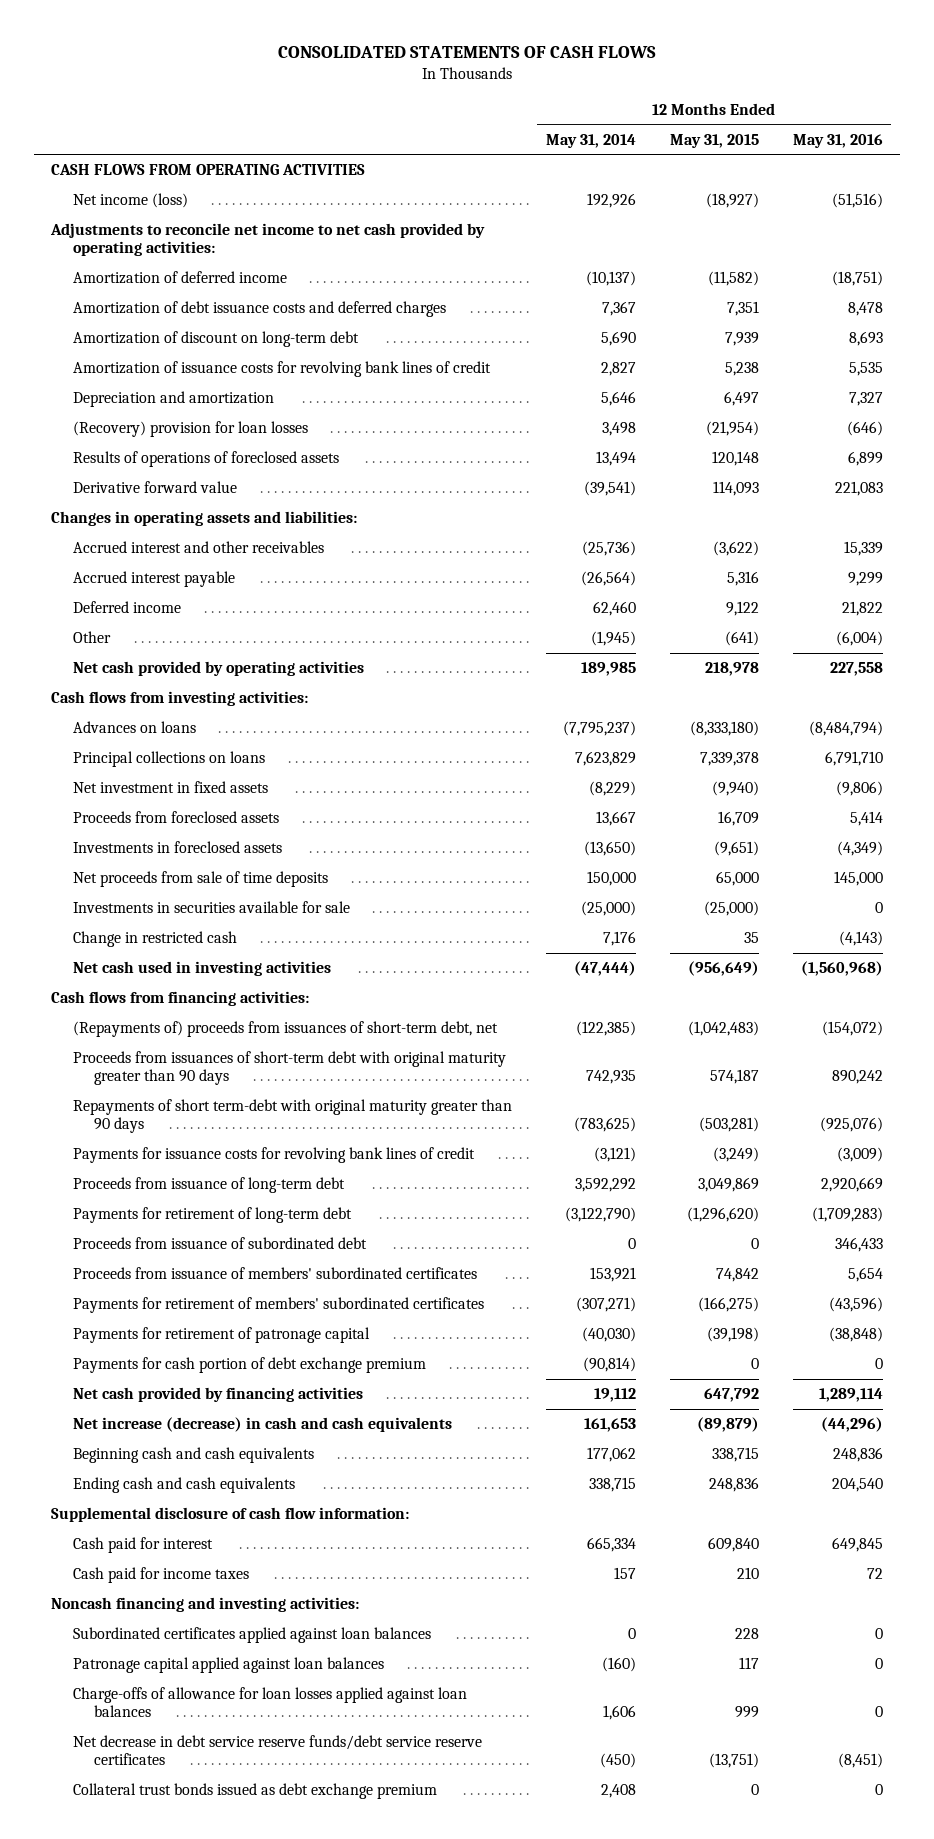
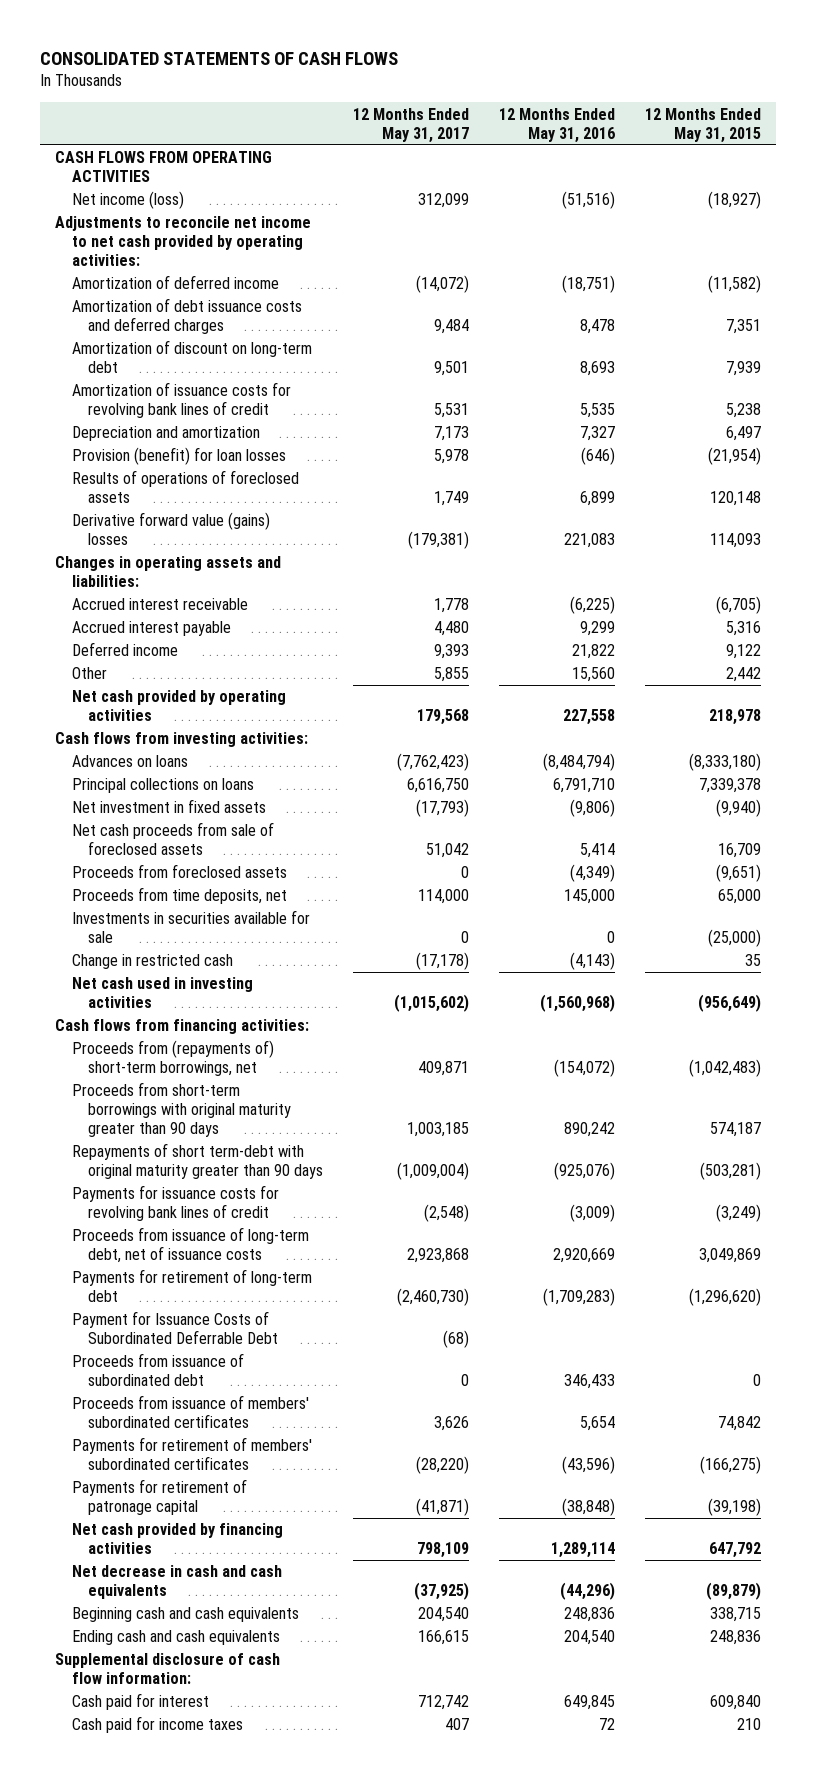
[545,133,636,148] May 31, 2014 -> none
none -> [353,107,470,143] 12 Months Ended May 31, 2017
[72,421,308,438] (Recovery) provision for loan losses -> [71,447,286,466] Provision (benefit) for loan losses
[72,481,237,494] Derivative forward value -> [71,512,270,546] Derivative forward value (gains) losses
[72,541,324,554] Accrued interest and other receivables -> none
none -> [71,598,248,611] Accrued interest receivable
[724,631,759,647] (641) -> [726,667,762,683] 2,442
[835,631,883,647] (6,004) -> [572,667,616,683] 15,560
[72,841,282,854] Investments in foreclosed assets -> none
none -> [71,822,274,856] Net cash proceeds from sale of foreclosed assets
[717,811,759,827] 16,709 -> [716,864,762,883] (9,651)
[849,811,883,827] 5,414 -> [570,864,616,883] (4,349)
[72,871,328,888] Net proceeds from sale of time deposits -> [71,887,287,905] Proceeds from time deposits, net
[72,1021,498,1038] (Repayments of) proceeds from issuances of short-term debt, net -> [71,1040,274,1077] Proceeds from (repayments of) short-term borrowings, net
[72,1051,506,1086] Proceeds from issuances of short-term debt with original maturity greater than 90 days -> [71,1082,291,1138] Proceeds from short-term borrowings with original maturity greater than 90 days
[72,1177,345,1194] Proceeds from issuance of long-term debt -> [71,1227,309,1264] Proceeds from issuance of long-term debt, net of issuance costs
none -> [71,1311,278,1345] Payment for Issuance Costs of Subordinated Deferrable Debt
[72,1357,426,1374] Payments for cash portion of debt exchange premium -> none
[72,1417,452,1433] Net increase (decrease) in cash and cash equivalents -> [71,1565,282,1600] Net decrease in cash and cash equivalents
[51,1597,360,1613] Noncash financing and investing activities: -> none
[72,1627,431,1644] Subordinated certificates applied against loan balances -> none
[72,1657,384,1674] Patronage capital applied against loan balances -> none
[72,1687,467,1718] Charge-offs of allowance for loan losses applied against loan balances -> none
[72,1735,482,1766] Net decrease in debt service reserve funds/debt service reserve certificates -> none
[72,1783,437,1800] Collateral trust bonds issued as debt exchange premium -> none

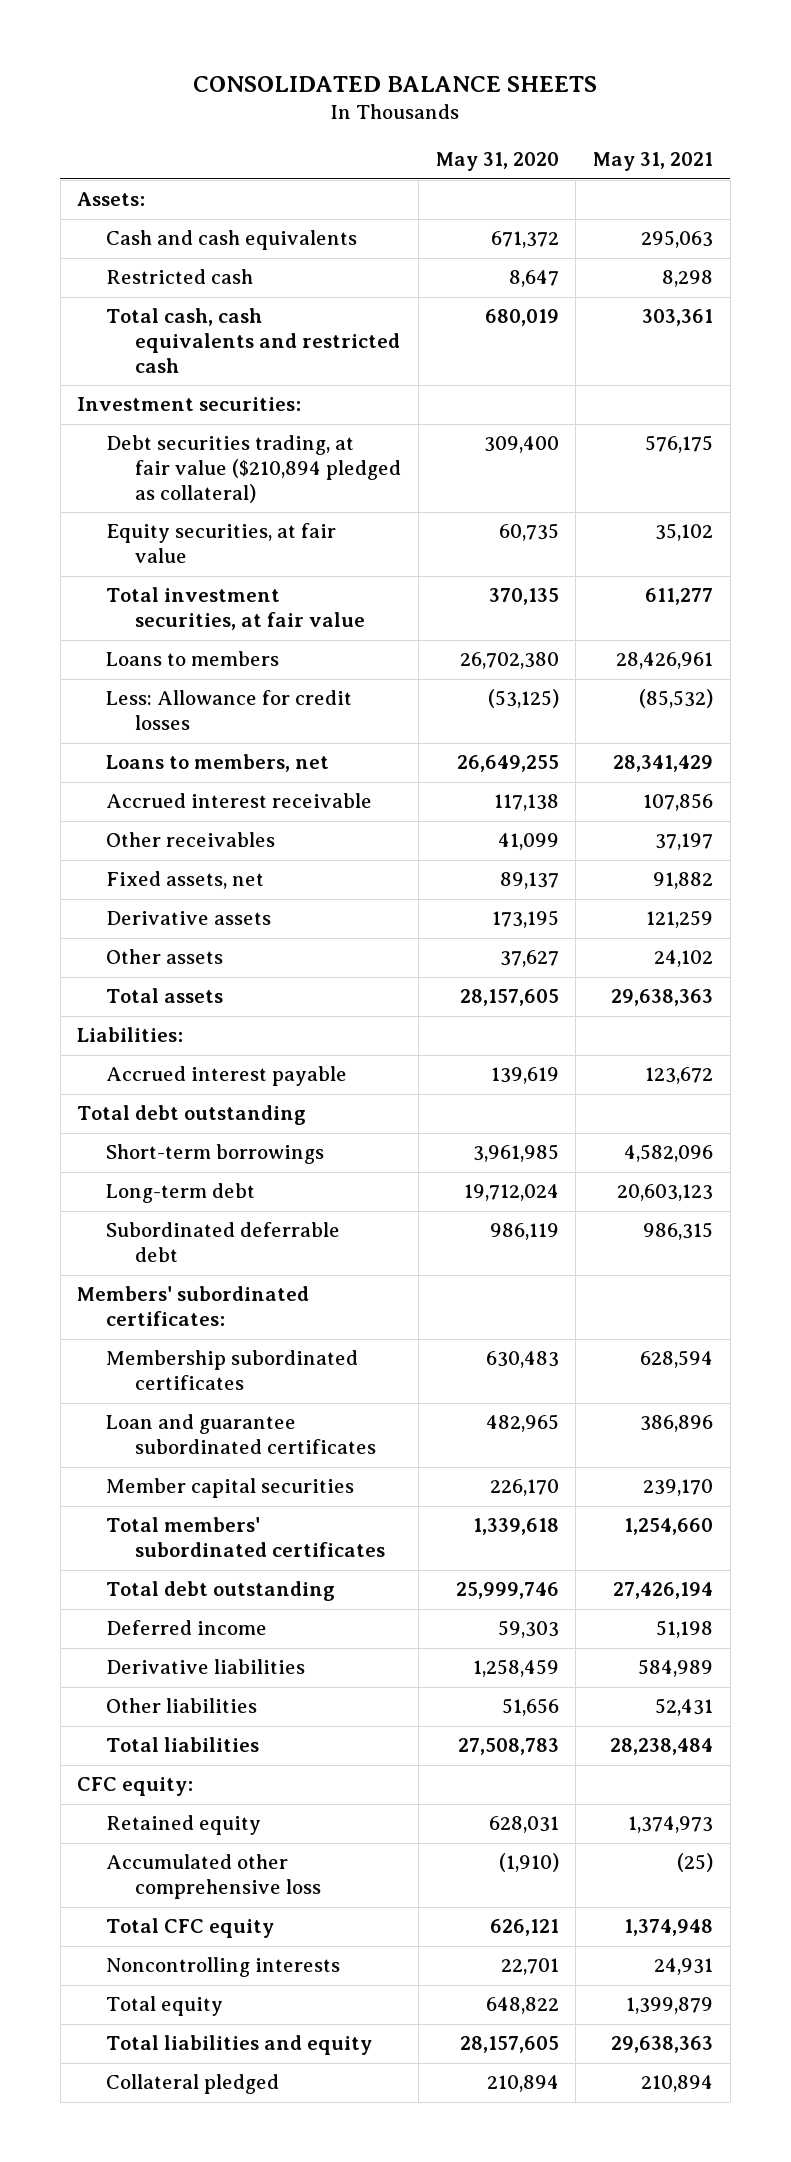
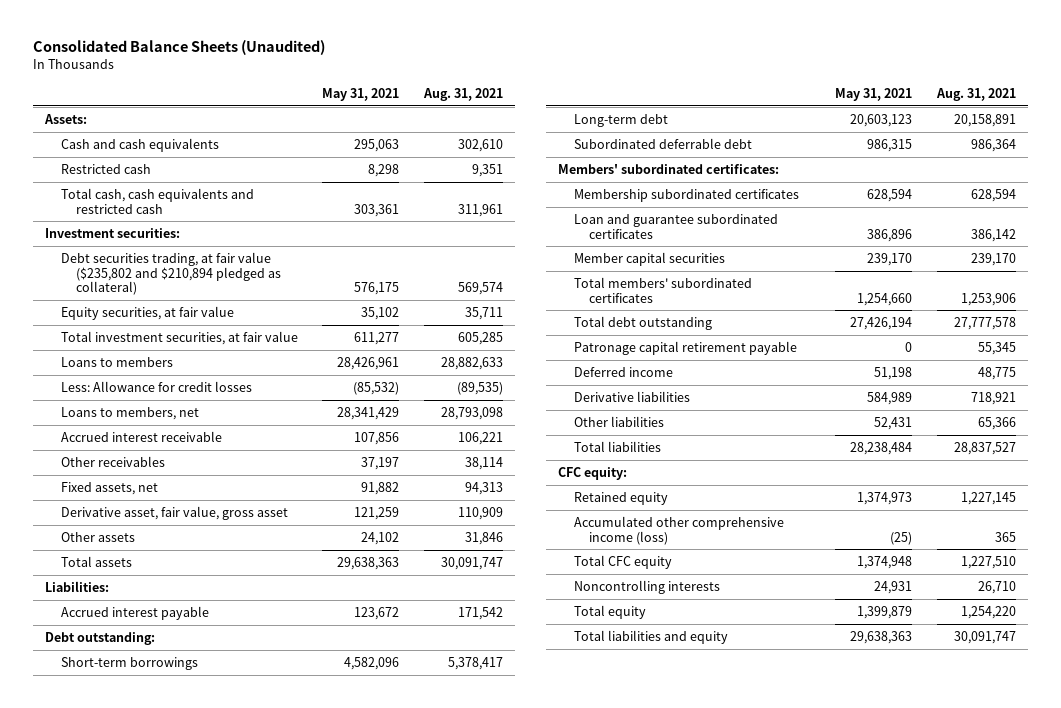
[193,75,598,92] CONSOLIDATED BALANCE SHEETS -> [32,40,325,56] Consolidated Balance Sheets (Unaudited)
[435,152,559,172] May 31, 2020 -> none
none -> [422,88,503,102] Aug. 31, 2021
[106,435,401,503] Debt securities trading, at fair value ($210,894 pledged as collateral) -> [60,251,282,296] Debt securities trading, at fair value ($235,802 and $210,894 pledged as collateral)
[106,911,272,926] Derivative assets -> [60,505,288,520] Derivative asset, fair value, gross asset
[77,1105,307,1126] Total debt outstanding -> [45,631,156,645] Debt outstanding:
none -> [573,340,797,355] Patronage capital retirement payable
[106,1854,321,1900] Accumulated other comprehensive loss -> [573,515,784,545] Accumulated other comprehensive income (loss)
[106,2074,280,2095] Collateral pledged -> none

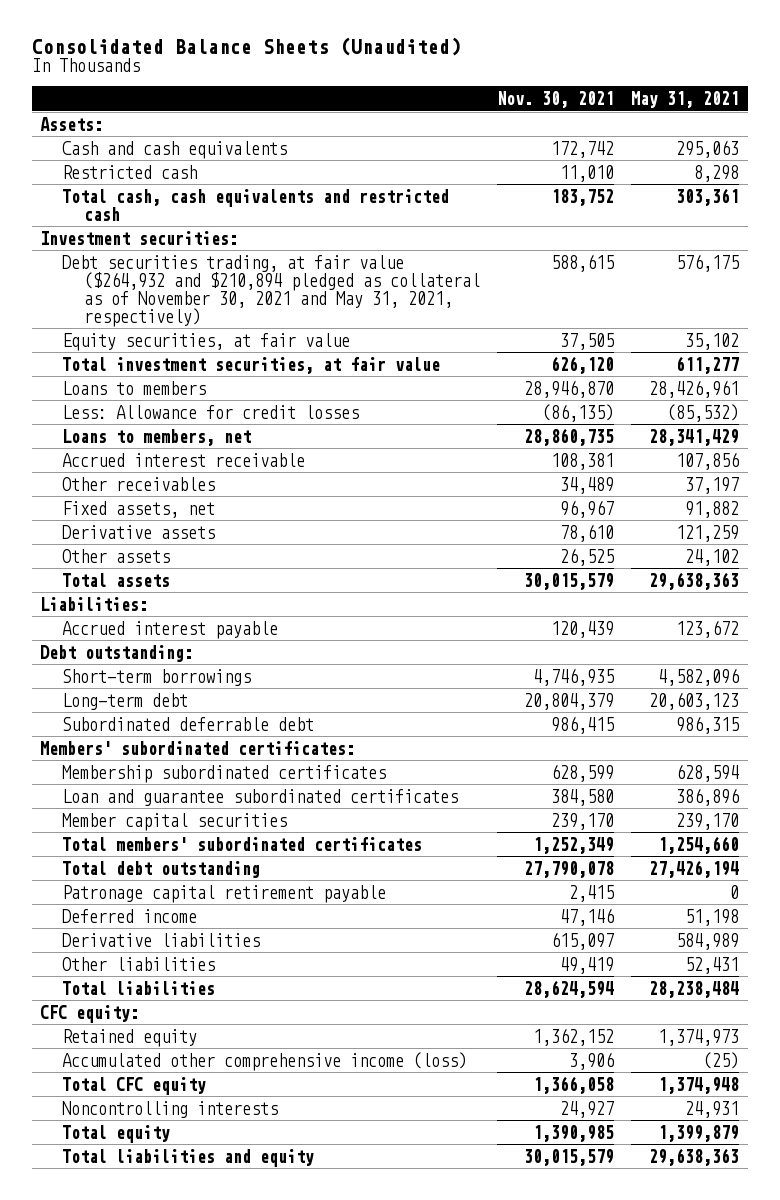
[422,88,503,102] Aug. 31, 2021 -> none
none -> [497,90,615,108] Nov. 30, 2021
[60,251,282,296] Debt securities trading, at fair value ($235,802 and $210,894 pledged as collateral) -> [62,254,481,327] Debt securities trading, at fair value ($264,932 and $210,894 pledged as collateral as of November 30, 2021 and May 31, 2021, respectively)
[60,505,288,520] Derivative asset, fair value, gross asset -> [62,524,216,539] Derivative assets

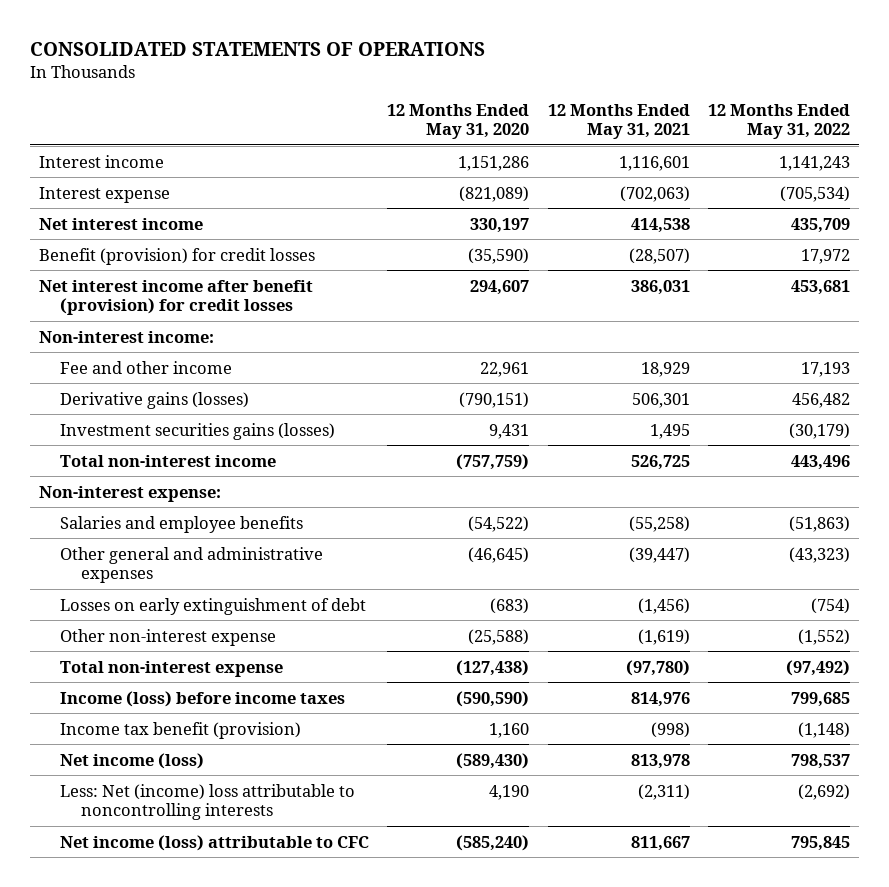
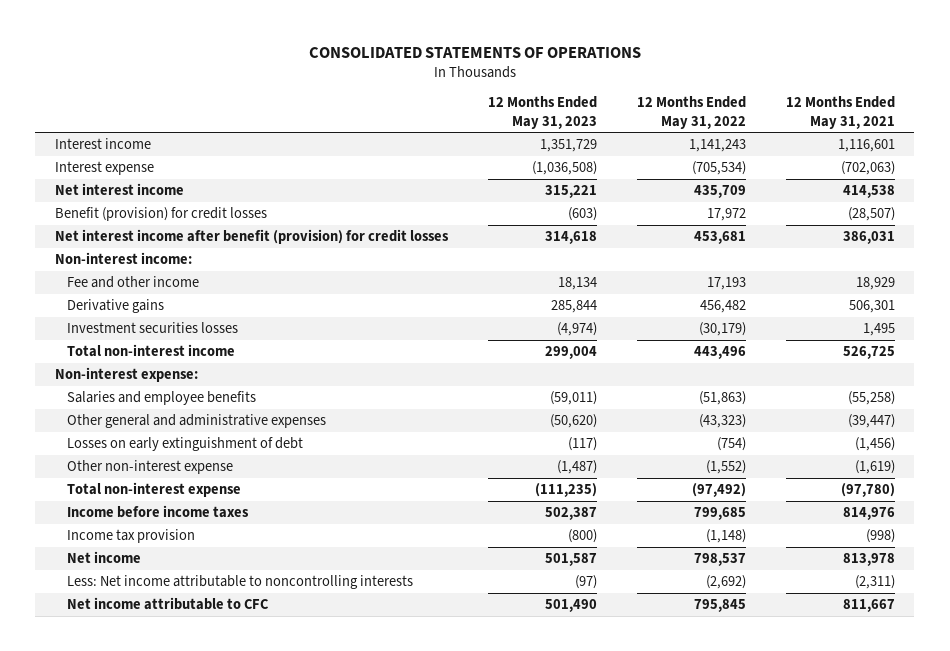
[387,103,530,140] 12 Months Ended May 31, 2020 -> none
none -> [488,96,598,129] 12 Months Ended May 31, 2023
[59,391,249,409] Derivative gains (losses) -> [67,299,165,314] Derivative gains
[59,422,335,440] Investment securities gains (losses) -> [67,322,239,334] Investment securities losses
[59,690,345,707] Income (loss) before income taxes -> [67,505,250,519] Income before income taxes
[59,721,301,739] Income tax benefit (provision) -> [67,529,196,544] Income tax provision
[59,752,204,769] Net income (loss) -> [67,551,142,564] Net income
[59,783,355,821] Less: Net (income) loss attributable to noncontrolling interests -> [67,575,414,590] Less: Net income attributable to noncontrolling interests
[59,834,369,851] Net income (loss) attributable to CFC -> [67,597,270,611] Net income attributable to CFC

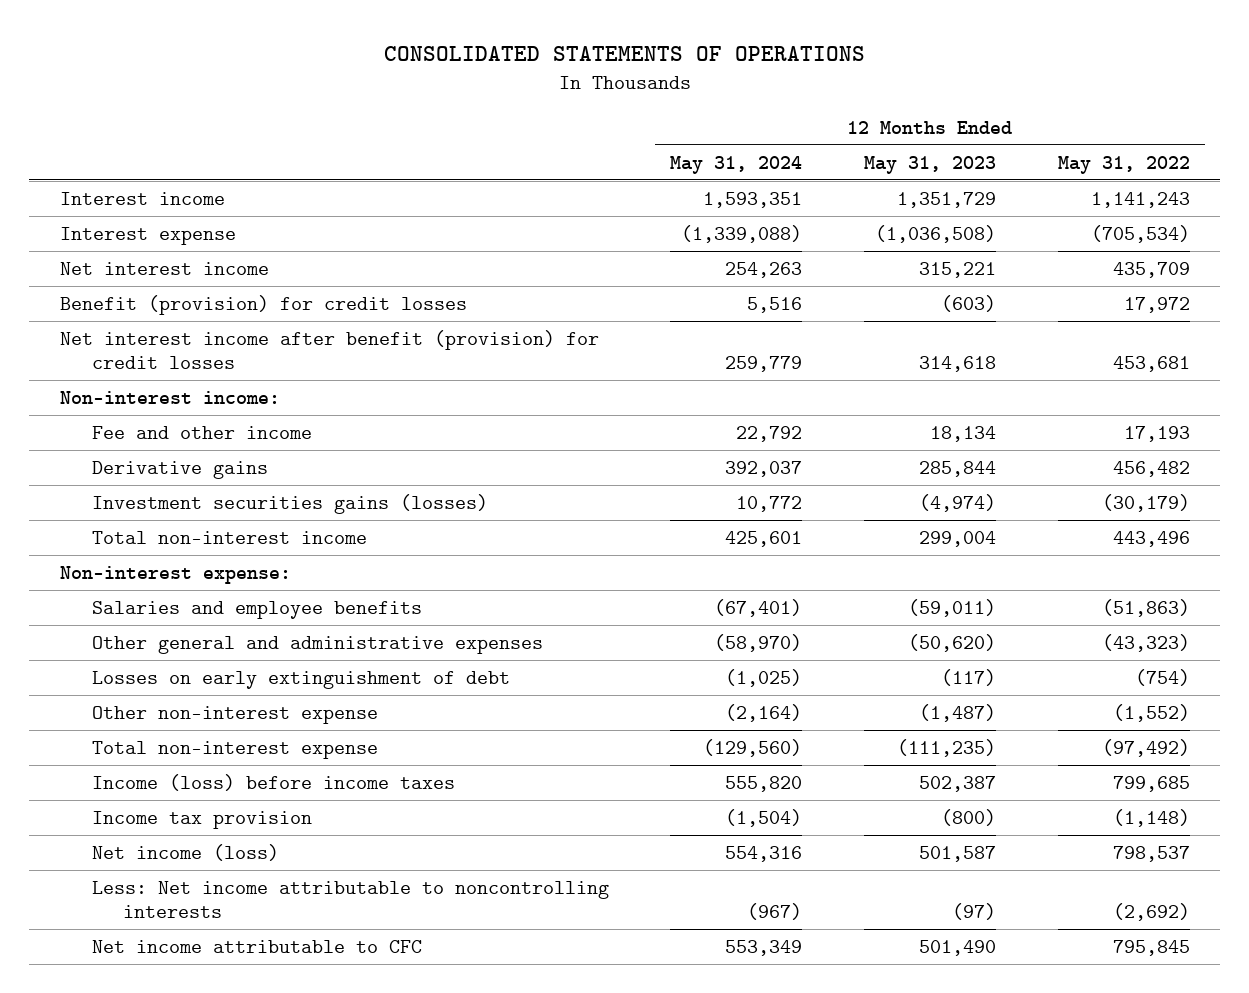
[785,96,895,129] 12 Months Ended May 31, 2021 -> none
none -> [670,155,803,174] May 31, 2024
[67,322,239,334] Investment securities losses -> [91,493,488,514] Investment securities gains (losses)
[67,505,250,519] Income before income taxes -> [91,773,455,791] Income (loss) before income taxes
[67,551,142,564] Net income -> [91,843,279,861] Net income (loss)

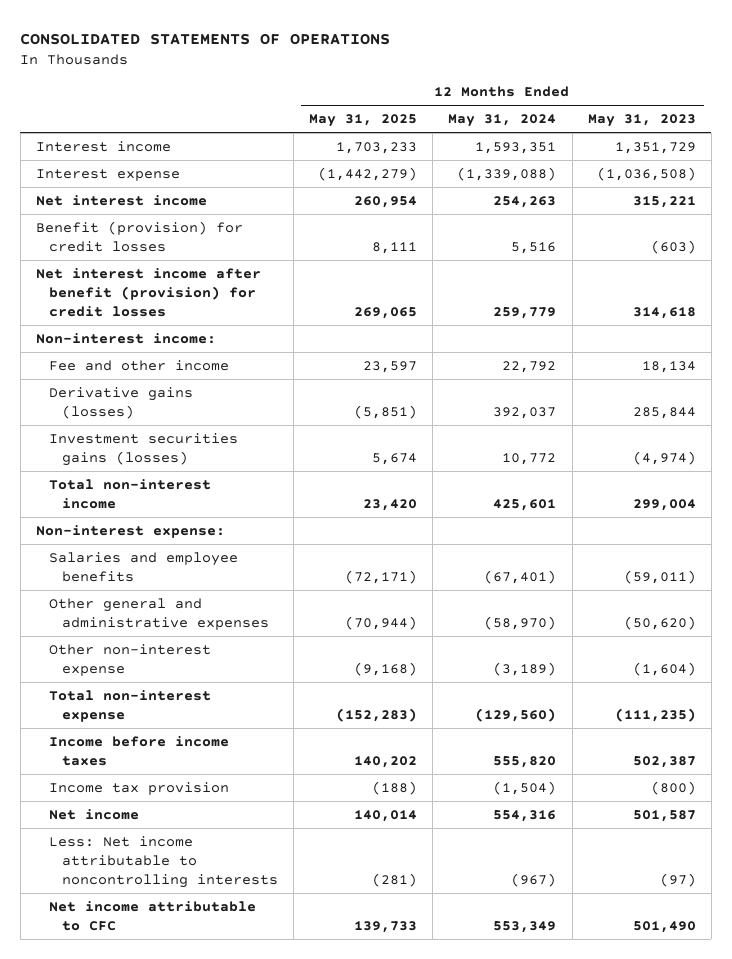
[1057,155,1190,174] May 31, 2022 -> none
none -> [309,114,418,128] May 31, 2025
[91,460,268,479] Derivative gains -> [48,386,193,419] Derivative gains (losses)
[91,670,510,689] Losses on early extinguishment of debt -> none
[725,703,803,722] (2,164) -> [493,661,557,676] (3,189)
[918,703,996,722] (1,487) -> [632,661,696,676] (1,604)
[91,773,455,791] Income (loss) before income taxes -> [48,735,229,766] Income before income taxes
[91,843,279,861] Net income (loss) -> [48,808,139,820] Net income

